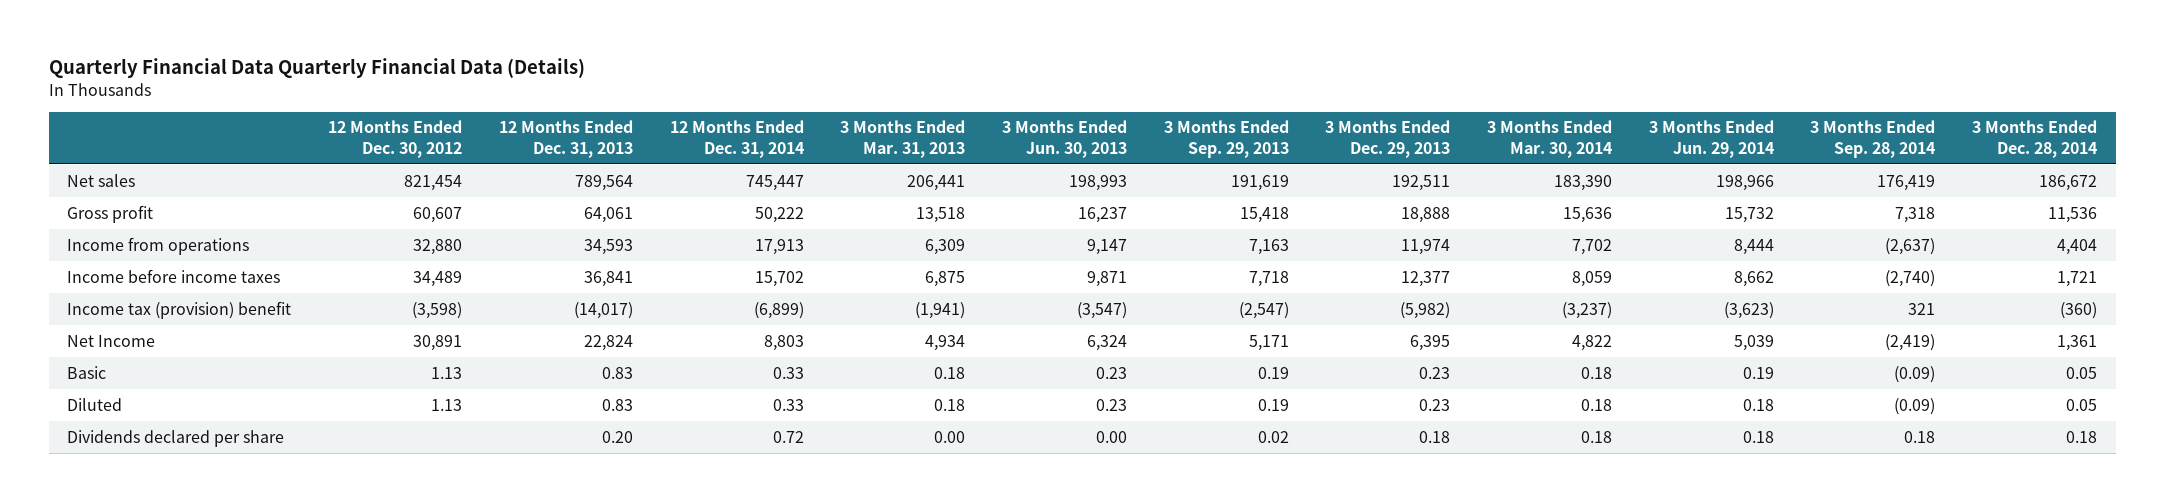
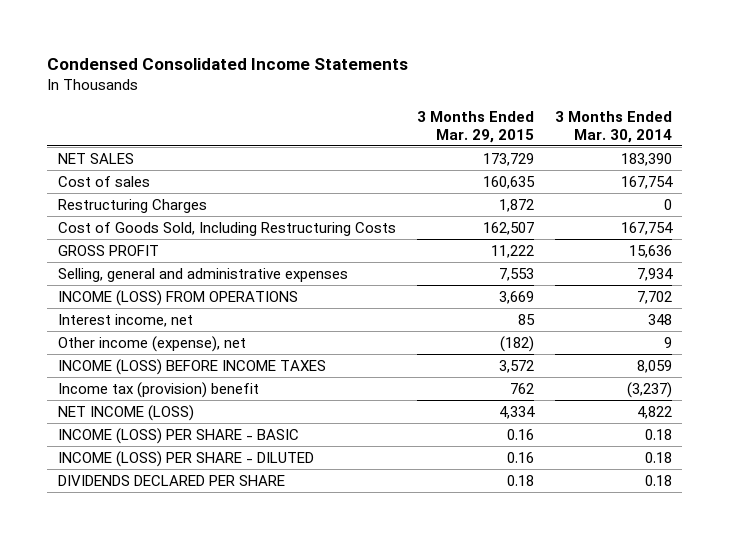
[49,57,586,78] Quarterly Financial Data Quarterly Financial Data (Details) -> [47,58,409,71] Condensed Consolidated Income Statements
[328,120,463,158] 12 Months Ended Dec. 30, 2012 -> none
[498,120,633,158] 12 Months Ended Dec. 31, 2013 -> none
[669,120,804,158] 12 Months Ended Dec. 31, 2014 -> none
[840,120,966,158] 3 Months Ended Mar. 31, 2013 -> none
[1001,120,1127,158] 3 Months Ended Jun. 30, 2013 -> none
[1163,120,1289,158] 3 Months Ended Sep. 29, 2013 -> none
[1325,120,1451,158] 3 Months Ended Dec. 29, 2013 -> none
[1648,120,1774,158] 3 Months Ended Jun. 29, 2014 -> none
[1810,120,1936,158] 3 Months Ended Sep. 28, 2014 -> none
[1972,120,2098,158] 3 Months Ended Dec. 28, 2014 -> none
none -> [416,110,534,143] 3 Months Ended Mar. 29, 2015
[67,173,136,187] Net sales -> [57,152,134,164] NET SALES
none -> [57,175,150,187] Cost of sales
none -> [57,198,207,213] Restructuring Charges
none -> [57,221,396,236] Cost of Goods Sold, Including Restructuring Costs
[67,204,154,223] Gross profit -> [57,244,159,256] GROSS PROFIT
none -> [57,267,348,282] Selling, general and administrative expenses
[67,236,250,255] Income from operations -> [57,289,298,306] INCOME (LOSS) FROM OPERATIONS
none -> [57,313,193,327] Interest income, net
none -> [57,335,246,352] Other income (expense), net
[67,268,281,283] Income before income taxes -> [57,358,326,375] INCOME (LOSS) BEFORE INCOME TAXES
[67,334,156,347] Net Income -> [57,404,194,421] NET INCOME (LOSS)
[67,365,107,379] Basic -> [57,427,299,444] INCOME (LOSS) PER SHARE - BASIC
[67,397,123,411] Diluted -> [57,450,314,467] INCOME (LOSS) PER SHARE - DILUTED
[67,429,285,447] Dividends declared per share -> [57,474,285,486] DIVIDENDS DECLARED PER SHARE

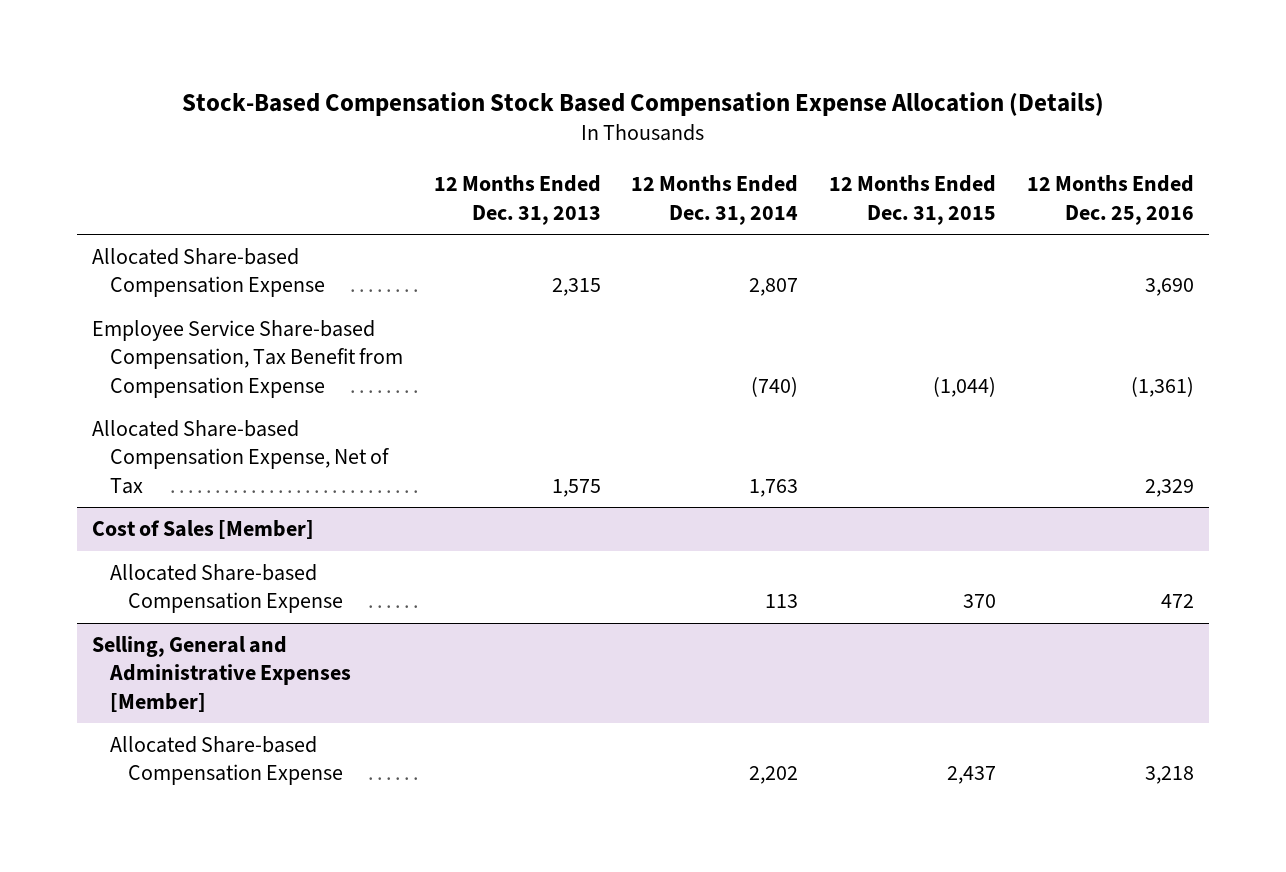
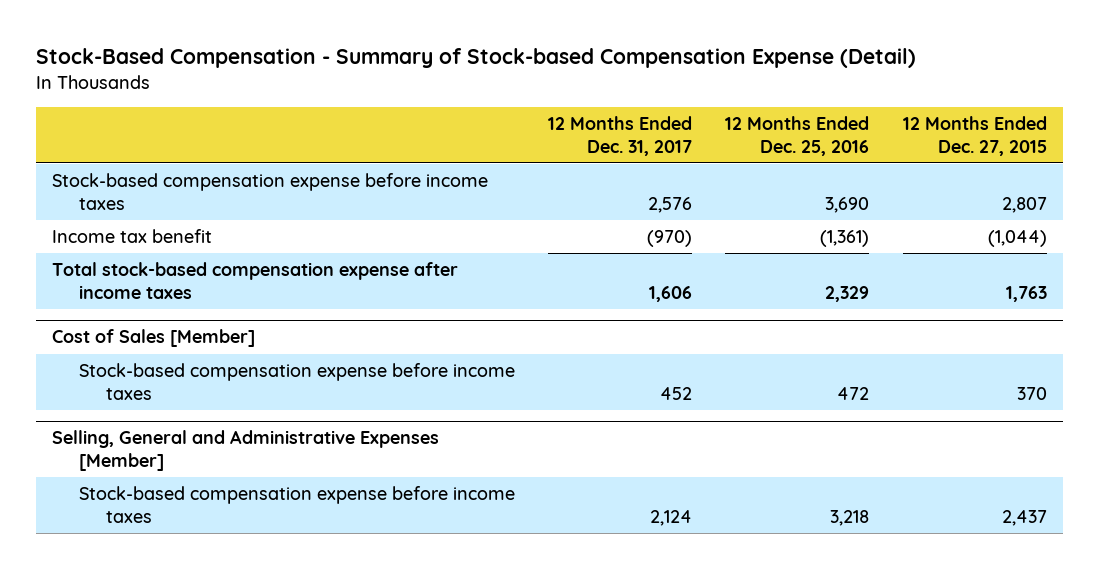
[181,91,1104,116] Stock-Based Compensation Stock Based Compensation Expense Allocation (Details) -> [35,48,916,69] Stock-Based Compensation - Summary of Stock-based Compensation Expense (Detail)
[433,175,601,225] 12 Months Ended Dec. 31, 2013 -> none
[631,175,799,225] 12 Months Ended Dec. 31, 2014 -> none
[829,175,997,225] 12 Months Ended Dec. 31, 2015 -> none
none -> [548,116,693,156] 12 Months Ended Dec. 31, 2017
none -> [902,116,1047,156] 12 Months Ended Dec. 27, 2015
[91,248,325,298] Allocated Share-based Compensation Expense -> [52,173,489,210] Stock-based compensation expense before income taxes
[91,320,403,398] Employee Service Share-based Compensation, Tax Benefit from Compensation Expense -> [52,229,213,244] Income tax benefit
[91,420,390,494] Allocated Share-based Compensation Expense, Net of Tax -> [52,262,459,299] Total stock-based compensation expense after income taxes
[109,564,343,614] Allocated Share-based Compensation Expense -> [78,363,515,400] Stock-based compensation expense before income taxes
[109,736,343,786] Allocated Share-based Compensation Expense -> [78,486,515,523] Stock-based compensation expense before income taxes

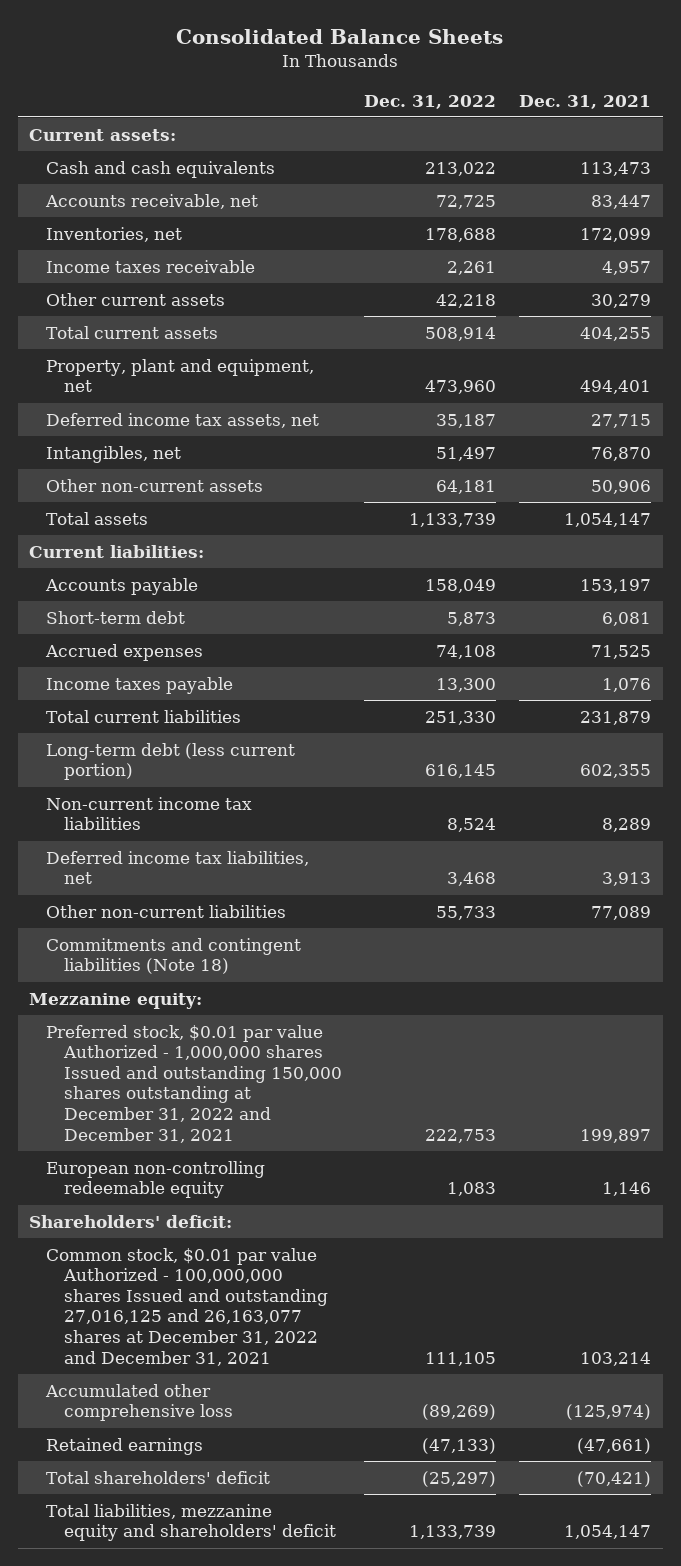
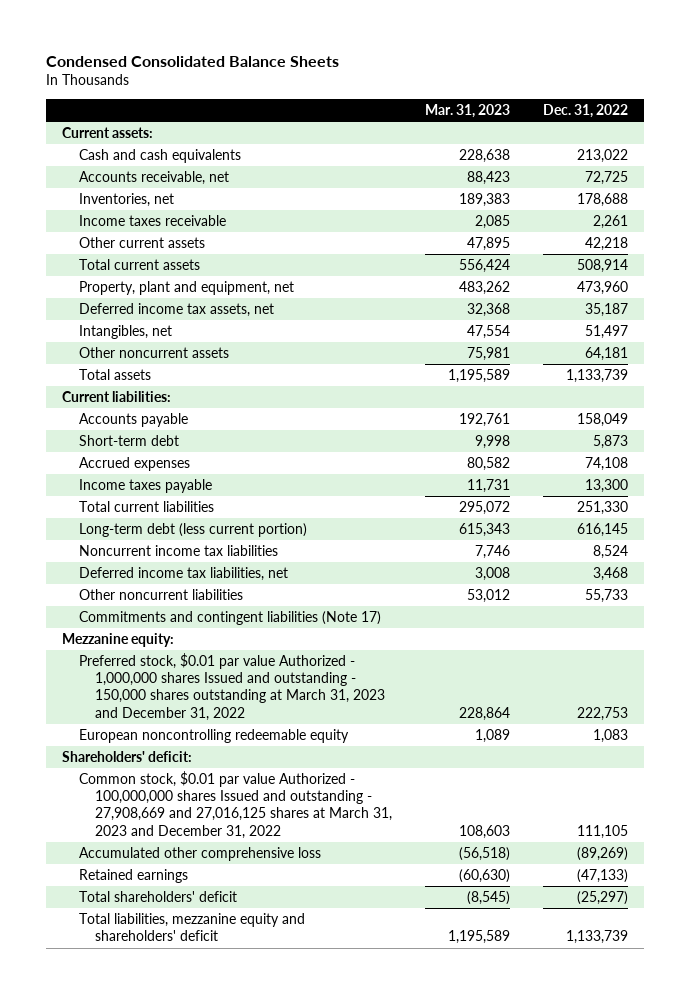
[176,29,504,45] Consolidated Balance Sheets -> [45,55,339,67] Condensed Consolidated Balance Sheets
[519,94,652,109] Dec. 31, 2021 -> none
none -> [424,104,510,119] Mar. 31, 2023
[46,478,264,492] Other non-current assets -> [78,347,229,359] Other noncurrent assets
[46,796,253,831] Non-current income tax liabilities -> [78,545,278,557] Noncurrent income tax liabilities
[46,904,287,918] Other non-current liabilities -> [78,589,243,601] Other noncurrent liabilities
[46,937,302,975] Commitments and contingent liabilities (Note 18) -> [78,611,381,626] Commitments and contingent liabilities (Note 17)
[46,1024,342,1143] Preferred stock, $0.01 par value Authorized - 1,000,000 shares Issued and outstanding 150,000 shares outstanding at December 31, 2022 and December 31, 2021 -> [78,653,386,721] Preferred stock, $0.01 par value Authorized - 1,000,000 shares Issued and outstanding - 150,000 shares outstanding at March 31, 2023 and December 31, 2022
[46,1160,266,1199] European non-controlling redeemable equity -> [78,729,349,744] European noncontrolling redeemable equity
[46,1247,328,1366] Common stock, $0.01 par value Authorized - 100,000,000 shares Issued and outstanding 27,016,125 and 26,163,077 shares at December 31, 2022 and December 31, 2021 -> [78,771,393,839] Common stock, $0.01 par value Authorized - 100,000,000 shares Issued and outstanding - 27,908,669 and 27,016,125 shares at March 31, 2023 and December 31, 2022

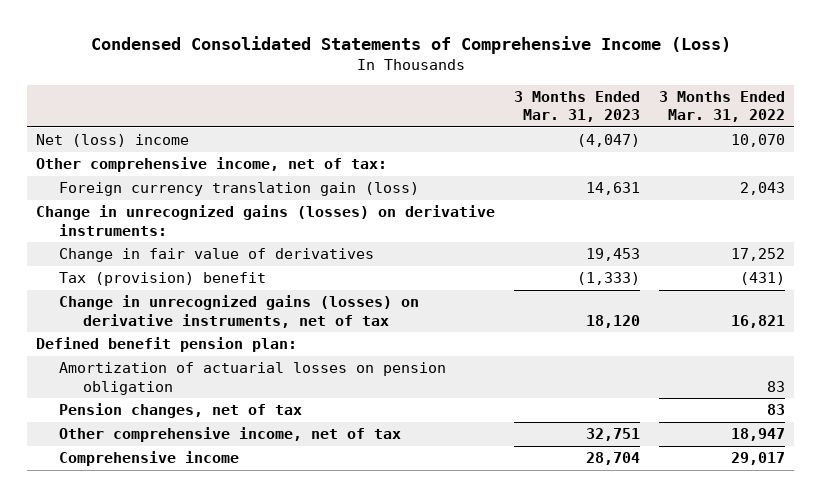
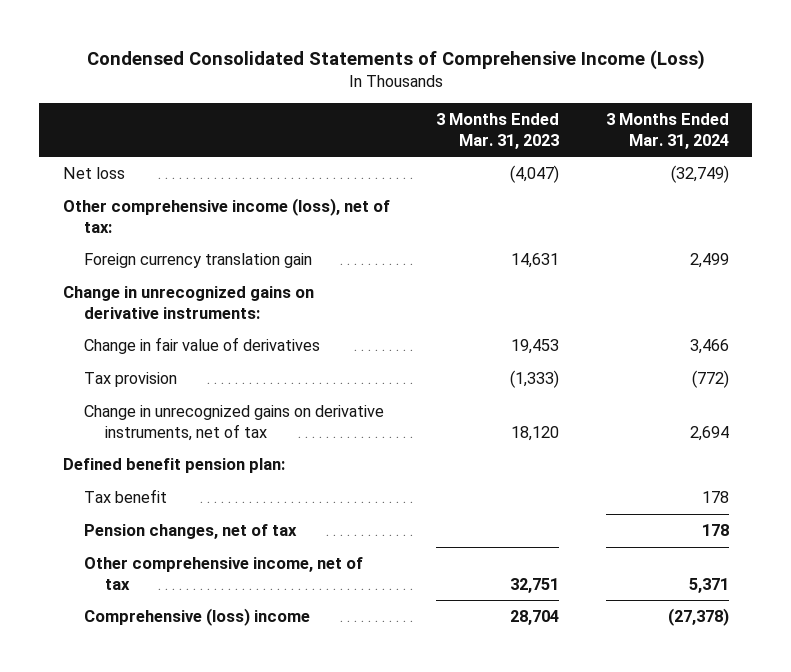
[658,90,785,123] 3 Months Ended Mar. 31, 2022 -> none
none -> [605,112,729,149] 3 Months Ended Mar. 31, 2024
[36,134,190,148] Net (loss) income -> [62,167,125,180] Net loss
[36,157,388,173] Other comprehensive income, net of tax: -> [62,198,390,233] Other comprehensive income (loss), net of tax:
[59,182,420,197] Foreign currency translation gain (loss) -> [83,253,312,269] Foreign currency translation gain
[36,205,496,236] Change in unrecognized gains (losses) on derivative instruments: -> [62,286,314,319] Change in unrecognized gains on derivative instruments:
[59,272,267,287] Tax (provision) benefit -> [83,372,177,388] Tax provision
[59,295,420,328] Change in unrecognized gains (losses) on derivative instruments, net of tax -> [83,405,384,441] Change in unrecognized gains on derivative instruments, net of tax
[59,362,447,395] Amortization of actuarial losses on pension obligation -> none
none -> [83,489,167,504] Tax benefit
[59,451,240,467] Comprehensive income -> [83,608,310,627] Comprehensive (loss) income

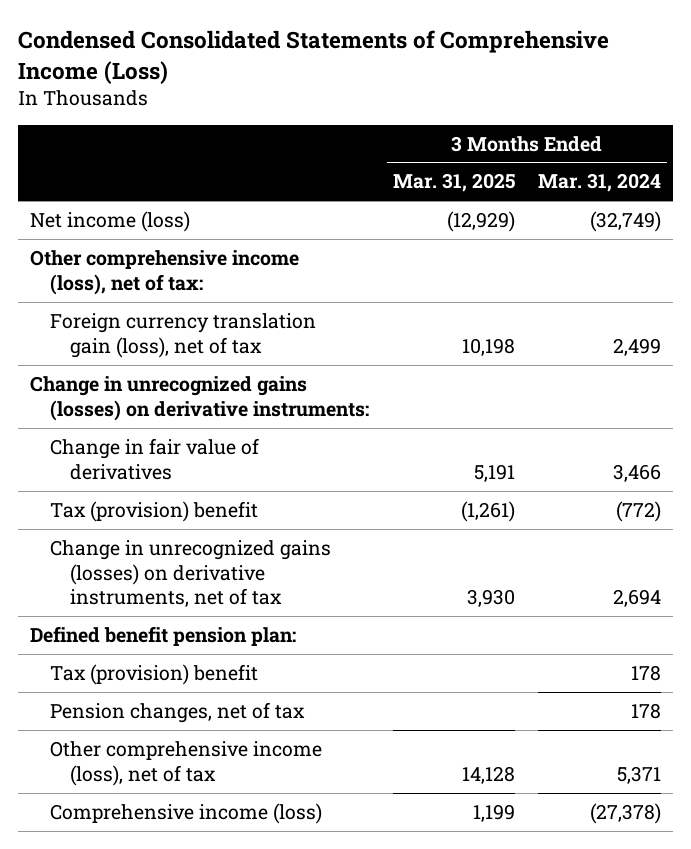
[436,112,560,149] 3 Months Ended Mar. 31, 2023 -> none
none -> [392,173,515,193] Mar. 31, 2025
[62,167,125,180] Net loss -> [29,210,190,232] Net income (loss)
[83,253,312,269] Foreign currency translation gain -> [49,312,316,358] Foreign currency translation gain (loss), net of tax
[62,286,314,319] Change in unrecognized gains on derivative instruments: -> [29,375,369,421] Change in unrecognized gains (losses) on derivative instruments:
[83,372,177,388] Tax provision -> [49,500,258,522] Tax (provision) benefit
[83,405,384,441] Change in unrecognized gains on derivative instruments, net of tax -> [49,539,331,608] Change in unrecognized gains (losses) on derivative instruments, net of tax
[83,489,167,504] Tax benefit -> [49,663,258,685] Tax (provision) benefit
[83,557,363,590] Other comprehensive income, net of tax -> [49,740,322,786] Other comprehensive income (loss), net of tax
[83,608,310,627] Comprehensive (loss) income -> [49,802,322,824] Comprehensive income (loss)

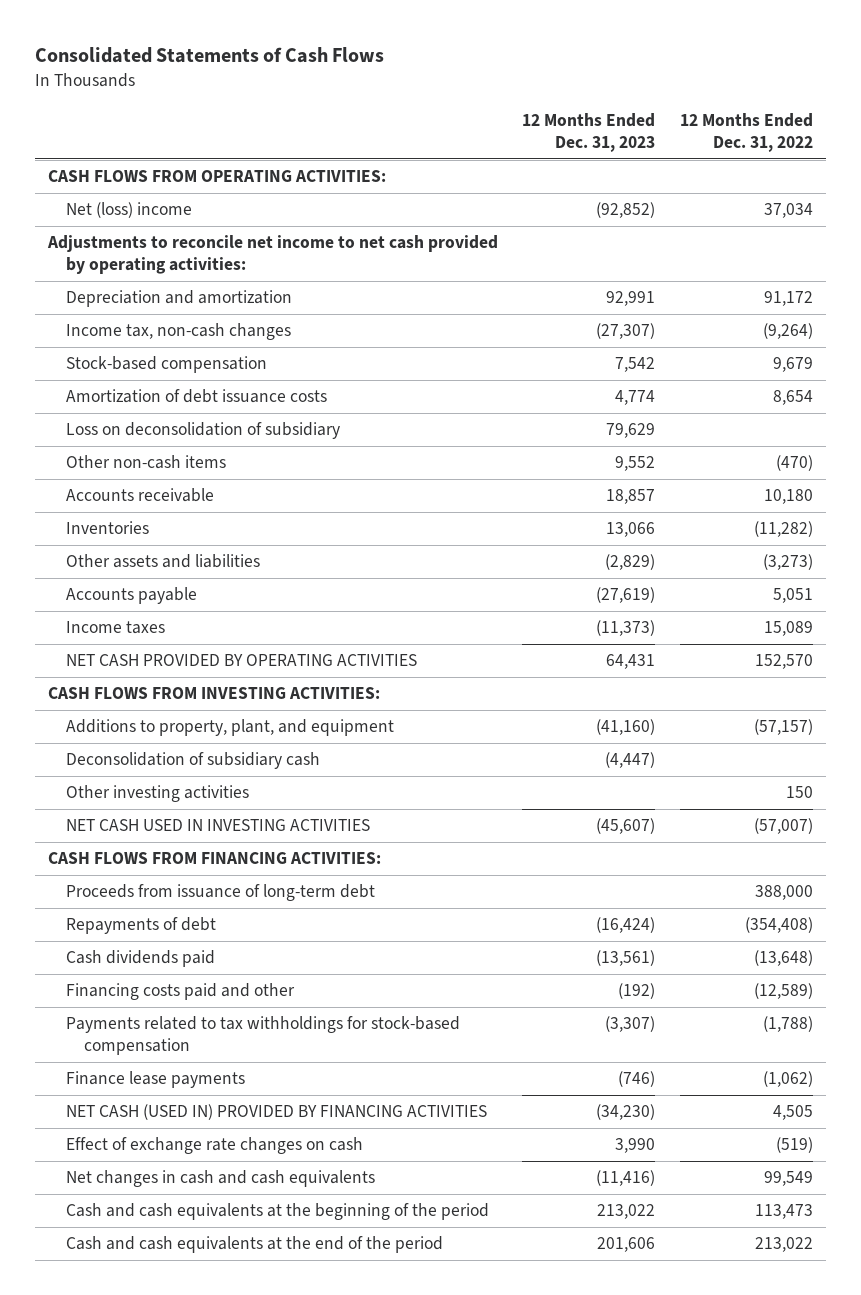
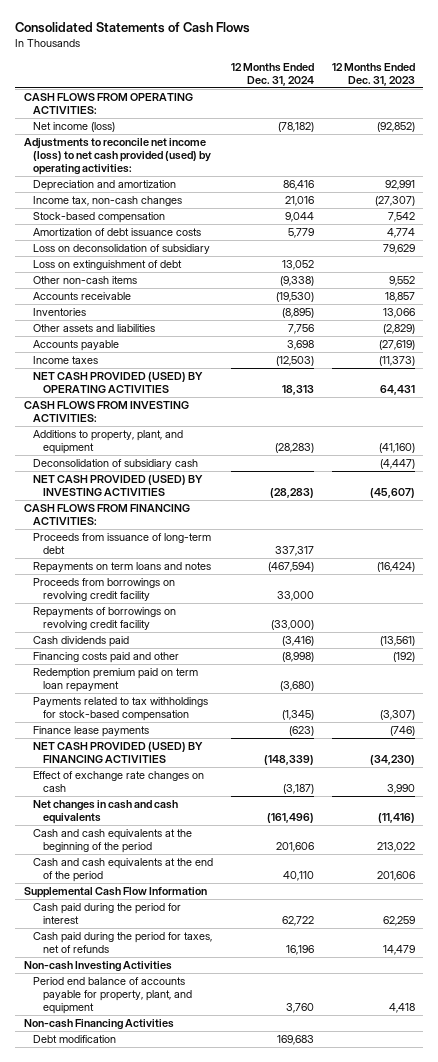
[680,113,814,152] 12 Months Ended Dec. 31, 2022 -> none
none -> [231,62,315,86] 12 Months Ended Dec. 31, 2024
[65,202,192,219] Net (loss) income -> [33,122,116,133] Net income (loss)
[46,235,498,275] Adjustments to reconcile net income to net cash provided by operating activities: -> [23,138,212,176] Adjustments to reconcile net income (loss) to net cash provided (used) by operating activities:
none -> [33,260,183,271] Loss on extinguishment of debt
[65,654,417,667] NET CASH PROVIDED BY OPERATING ACTIVITIES -> [33,372,204,394] NET CASH PROVIDED (USED) BY OPERATING ACTIVITIES
[65,785,249,803] Other investing activities -> none
[65,819,370,832] NET CASH USED IN INVESTING ACTIVITIES -> [33,475,204,497] NET CASH PROVIDED (USED) BY INVESTING ACTIVITIES
[65,917,216,935] Repayments of debt -> [33,562,212,574] Repayments on term loans and notes
none -> [33,578,176,602] Proceeds from borrowings on revolving credit facility
none -> [33,607,177,631] Repayments of borrowings on revolving credit facility
none -> [33,668,199,693] Redemption premium paid on term loan repayment
[65,1104,487,1121] NET CASH (USED IN) PROVIDED BY FINANCING ACTIVITIES -> [33,742,204,764] NET CASH PROVIDED (USED) BY FINANCING ACTIVITIES
none -> [23,887,207,899] Supplemental Cash Flow Information
none -> [33,903,182,925] Cash paid during the period for interest
none -> [33,932,213,954] Cash paid during the period for taxes, net of refunds
none -> [23,961,172,973] Non-cash Investing Activities
none -> [33,977,193,1015] Period end balance of accounts payable for property, plant, and equipment
none -> [23,1019,174,1031] Non-cash Financing Activities
none -> [33,1035,117,1044] Debt modification

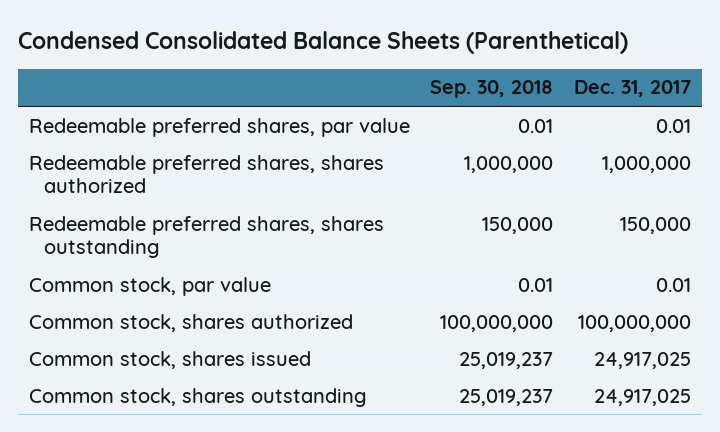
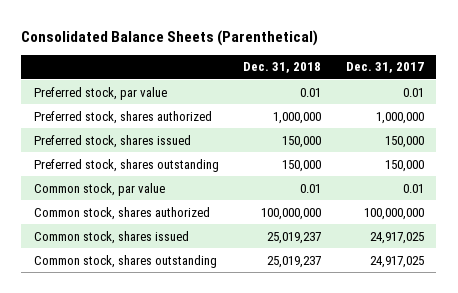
[18,30,629,54] Condensed Consolidated Balance Sheets (Parenthetical) -> [21,29,319,46] Consolidated Balance Sheets (Parenthetical)
[430,80,554,99] Sep. 30, 2018 -> none
none -> [243,62,322,74] Dec. 31, 2018
[28,117,410,137] Redeemable preferred shares, par value -> [33,86,167,100] Preferred stock, par value
[28,154,384,193] Redeemable preferred shares, shares authorized -> [33,110,212,124] Preferred stock, shares authorized
none -> [33,134,191,148] Preferred stock, shares issued
[28,215,384,258] Redeemable preferred shares, shares outstanding -> [33,158,219,172] Preferred stock, shares outstanding

